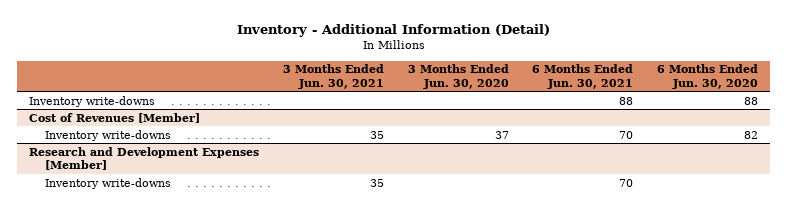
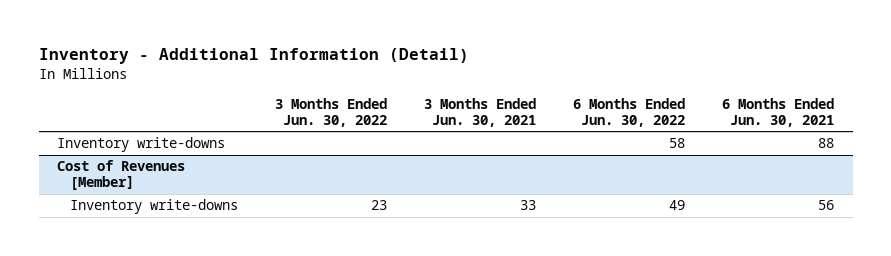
[407,64,509,89] 3 Months Ended Jun. 30, 2020 -> none
[656,64,758,89] 6 Months Ended Jun. 30, 2020 -> none
none -> [274,97,387,127] 3 Months Ended Jun. 30, 2022
none -> [573,97,686,127] 6 Months Ended Jun. 30, 2022
[29,146,260,171] Research and Development Expenses [Member] -> none
[44,177,171,189] Inventory write-downs -> none
[369,130,384,139] 35 -> [520,200,537,211] 33
[619,130,634,139] 70 -> [818,200,835,211] 56

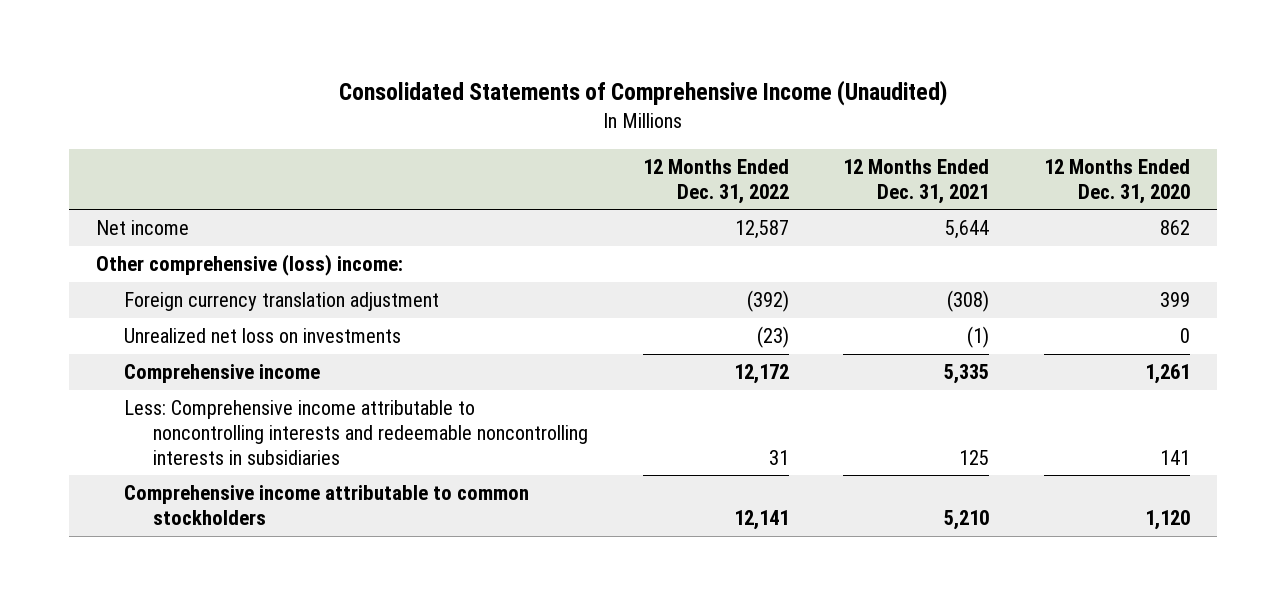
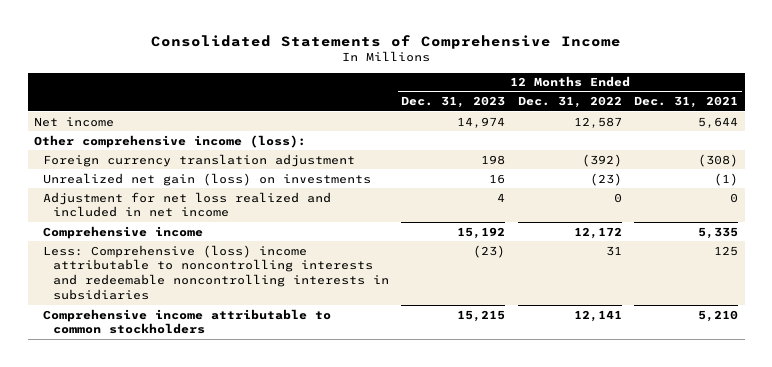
[339,80,948,107] Consolidated Statements of Comprehensive Income (Unaudited) -> [151,34,622,49] Consolidated Statements of Comprehensive Income
[1044,158,1191,204] 12 Months Ended Dec. 31, 2020 -> none
none -> [401,96,506,109] Dec. 31, 2023
[95,254,403,277] Other comprehensive (loss) income: -> [33,134,306,148] Other comprehensive income (loss):
[124,328,402,344] Unrealized net loss on investments -> [43,172,372,186] Unrealized net gain (loss) on investments
none -> [43,191,332,218] Adjustment for net loss realized and included in net income
[124,400,588,465] Less: Comprehensive income attributable to noncontrolling interests and redeemable noncontrolling interests in subsidiaries -> [43,244,389,301] Less: Comprehensive (loss) income attributable to noncontrolling interests and redeemable noncontrolling interests in subsidiaries

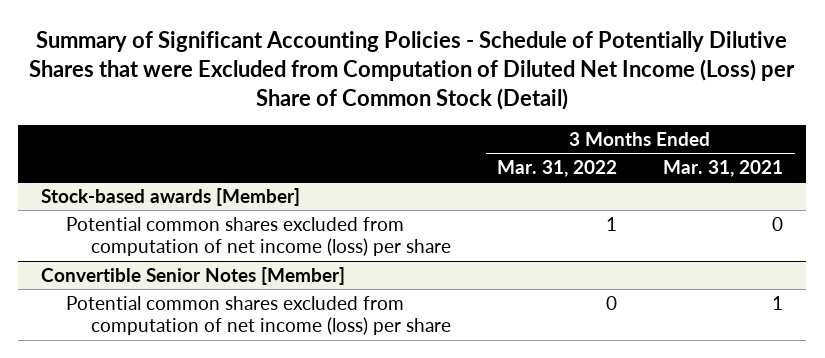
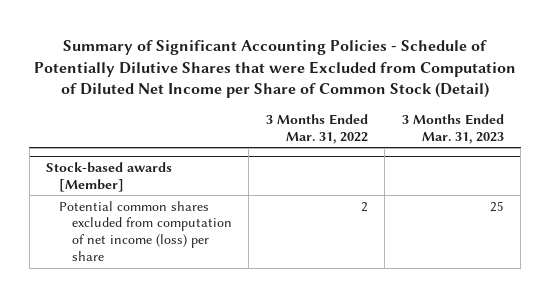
[29,30,796,111] Summary of Significant Accounting Policies - Schedule of Potentially Dilutive Shares that were Excluded from Computation of Diluted Net Income (Loss) per Share of Common Stock (Detail) -> [34,39,517,99] Summary of Significant Accounting Policies - Schedule of Potentially Dilutive Shares that were Excluded from Computation of Diluted Net Income per Share of Common Stock (Detail)
[663,160,784,178] Mar. 31, 2021 -> none
none -> [401,113,504,144] 3 Months Ended Mar. 31, 2023
[41,266,346,285] Convertible Senior Notes [Member] -> none
[66,295,452,336] Potential common shares excluded from computation of net income (loss) per share -> none
[606,216,618,231] 1 -> [360,201,368,212] 2

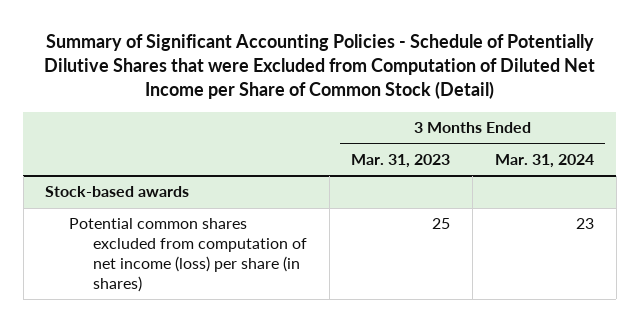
[265,113,368,144] 3 Months Ended Mar. 31, 2022 -> none
none -> [494,154,594,169] Mar. 31, 2024
[46,162,173,192] Stock-based awards [Member] -> [45,186,190,198] Stock-based awards
[59,200,232,262] Potential common shares excluded from computation of net income (loss) per share -> [69,218,307,292] Potential common shares excluded from computation of net income (loss) per share (in shares)

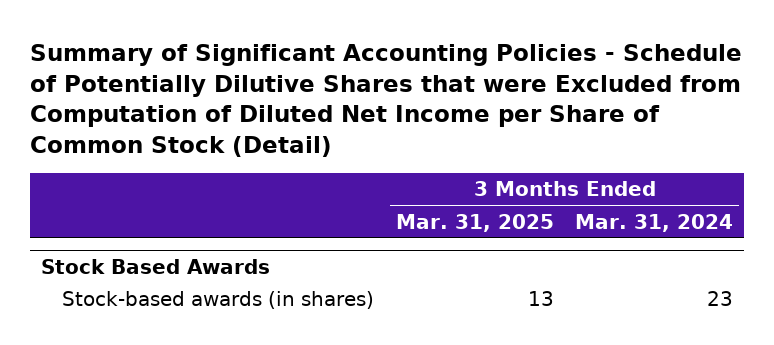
[351,154,451,169] Mar. 31, 2023 -> none
none -> [395,213,554,232] Mar. 31, 2025
[45,186,190,198] Stock-based awards -> [40,259,270,275] Stock Based Awards
[69,218,307,292] Potential common shares excluded from computation of net income (loss) per share (in shares) -> [62,291,375,310] Stock-based awards (in shares)

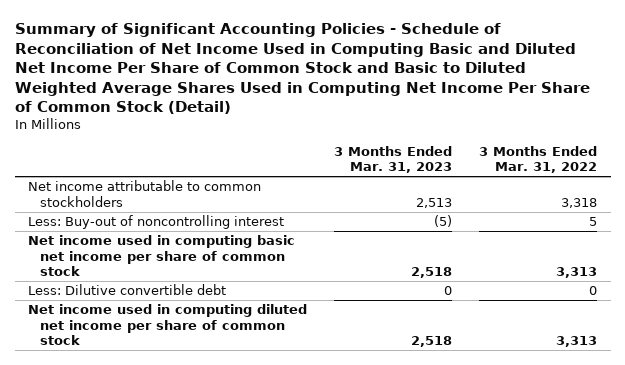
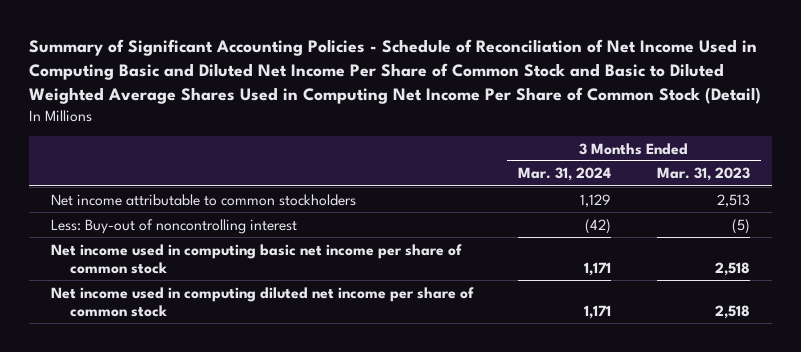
[479,145,598,174] 3 Months Ended Mar. 31, 2022 -> none
none -> [518,167,612,182] Mar. 31, 2024
[28,284,227,296] Less: Dilutive convertible debt -> none

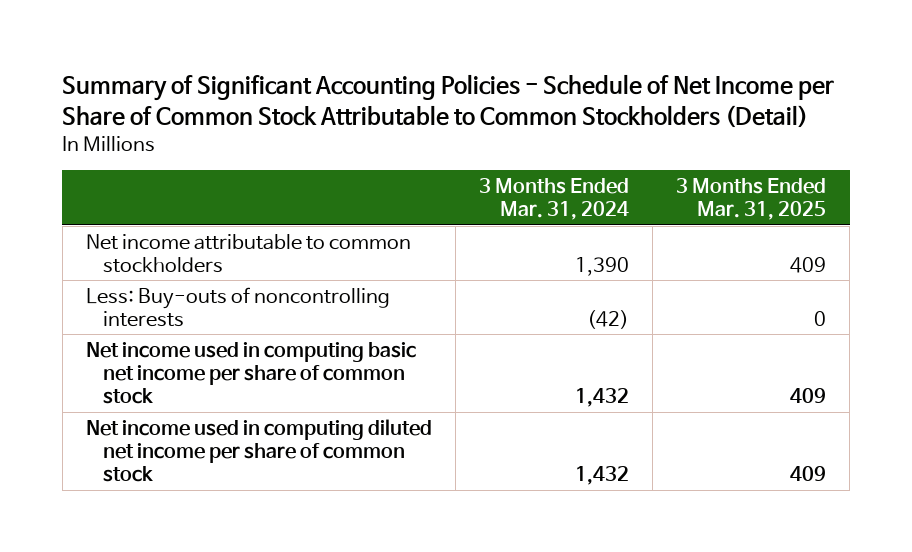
[28,39,761,105] Summary of Significant Accounting Policies - Schedule of Reconciliation of Net Income Used in Computing Basic and Diluted Net Income Per Share of Common Stock and Basic to Diluted Weighted Average Shares Used in Computing Net Income Per Share of Common Stock (Detail) -> [62,73,835,128] Summary of Significant Accounting Policies - Schedule of Net Income per Share of Common Stock Attributable to Common Stockholders (Detail)
[656,167,750,182] Mar. 31, 2023 -> none
none -> [676,178,827,221] 3 Months Ended Mar. 31, 2025
[580,193,612,207] 1,129 -> [574,257,629,277] 1,390
[51,218,298,234] Less: Buy-out of noncontrolling interest -> [85,286,390,328] Less: Buy-outs of noncontrolling interests
[584,262,612,277] 1,171 -> [574,388,629,408] 1,432
[584,305,612,320] 1,171 -> [574,466,629,486] 1,432

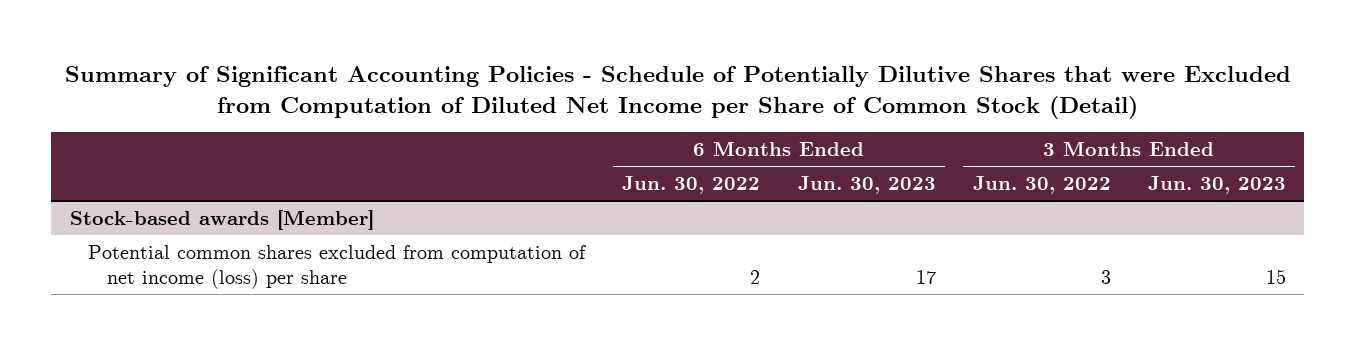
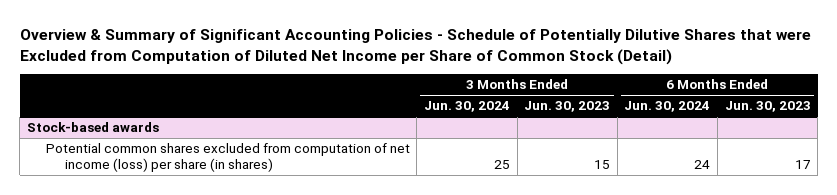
[64,65,1291,119] Summary of Significant Accounting Policies - Schedule of Potentially Dilutive Shares that were Excluded from Computation of Diluted Net Income per Share of Common Stock (Detail) -> [19,29,811,65] Overview & Summary of Significant Accounting Policies - Schedule of Potentially Dilutive Shares that were Excluded from Computation of Diluted Net Income per Share of Common Stock (Detail)
[622,176,761,195] Jun. 30, 2022 -> none
[972,176,1111,195] Jun. 30, 2022 -> none
none -> [423,101,510,113] Jun. 30, 2024
none -> [624,101,711,113] Jun. 30, 2024
[69,209,374,230] Stock-based awards [Member] -> [26,122,159,133] Stock-based awards
[88,244,588,289] Potential common shares excluded from computation of net income (loss) per share -> [45,143,410,172] Potential common shares excluded from computation of net income (loss) per share (in shares)

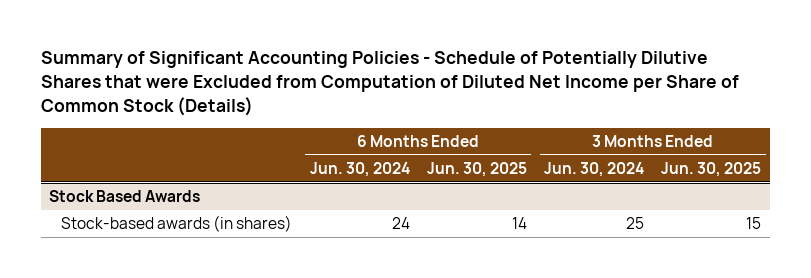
[19,29,811,65] Overview & Summary of Significant Accounting Policies - Schedule of Potentially Dilutive Shares that were Excluded from Computation of Diluted Net Income per Share of Common Stock (Detail) -> [40,51,739,117] Summary of Significant Accounting Policies - Schedule of Potentially Dilutive Shares that were Excluded from Computation of Diluted Net Income per Share of Common Stock (Details)
[524,101,611,113] Jun. 30, 2023 -> none
[724,101,811,113] Jun. 30, 2023 -> none
none -> [426,162,527,178] Jun. 30, 2025
none -> [661,162,762,178] Jun. 30, 2025
[26,122,159,133] Stock-based awards -> [49,190,201,203] Stock Based Awards
[45,143,410,172] Potential common shares excluded from computation of net income (loss) per share (in shares) -> [61,215,293,233] Stock-based awards (in shares)

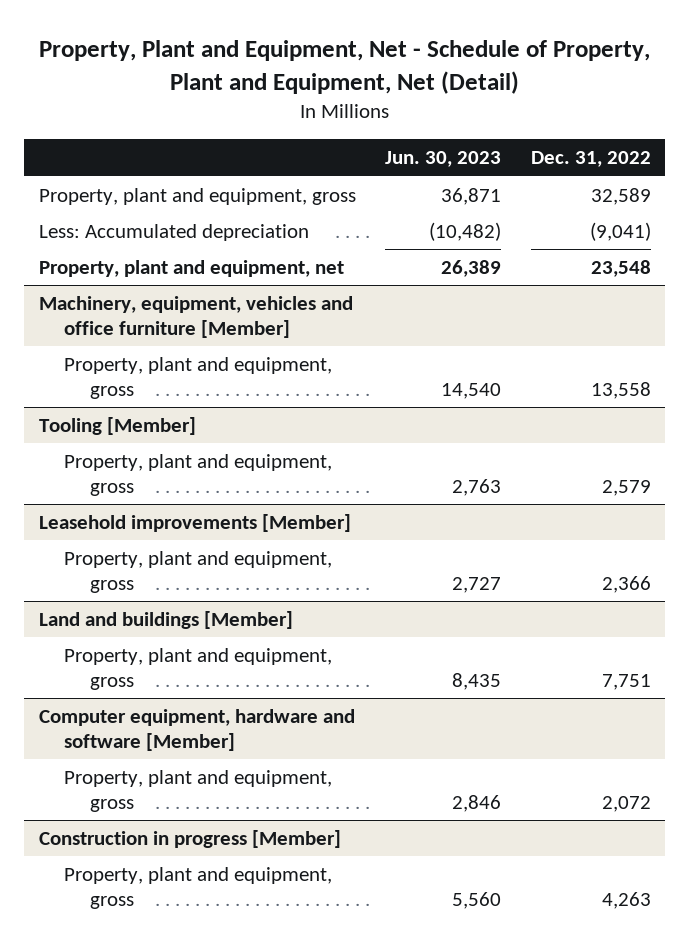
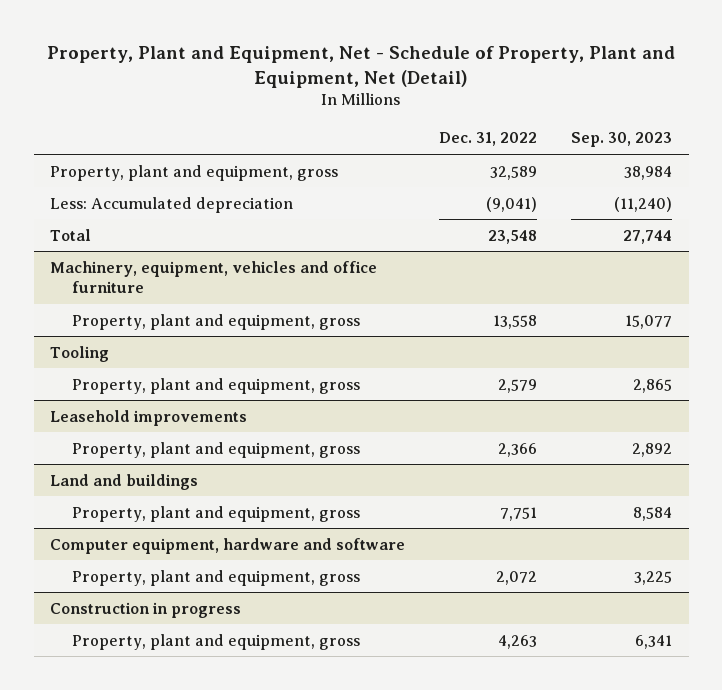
[385,151,502,168] Jun. 30, 2023 -> none
none -> [570,132,672,148] Sep. 30, 2023
[38,259,344,277] Property, plant and equipment, net -> [50,228,92,241] Total
[38,295,353,339] Machinery, equipment, vehicles and office furniture [Member] -> [50,260,378,293] Machinery, equipment, vehicles and office furniture
[38,416,196,435] Tooling [Member] -> [50,345,110,362] Tooling
[38,513,351,532] Leasehold improvements [Member] -> [50,409,248,426] Leasehold improvements
[38,610,293,629] Land and buildings [Member] -> [50,473,199,490] Land and buildings
[38,708,355,752] Computer equipment, hardware and software [Member] -> [50,537,406,554] Computer equipment, hardware and software
[38,829,341,848] Construction in progress [Member] -> [50,601,242,618] Construction in progress

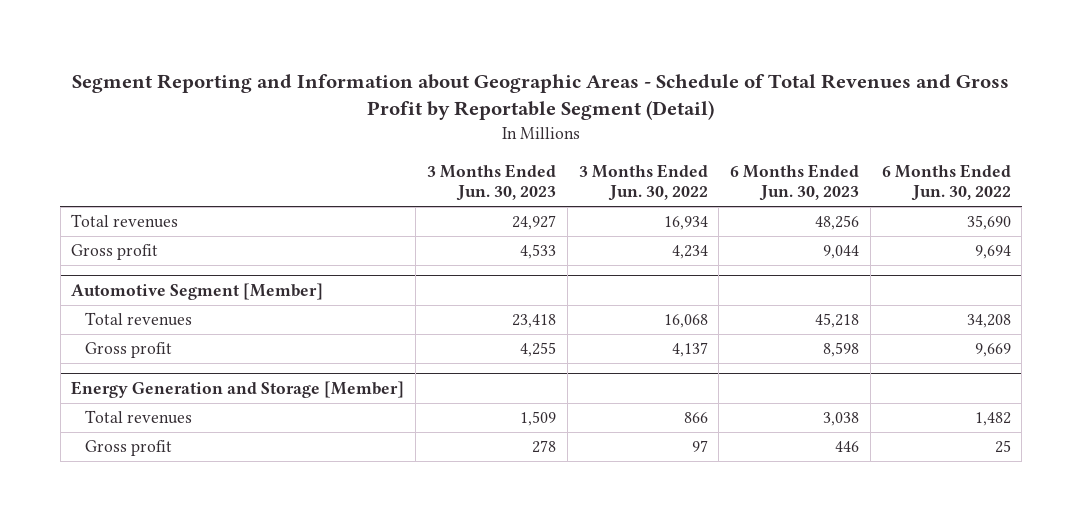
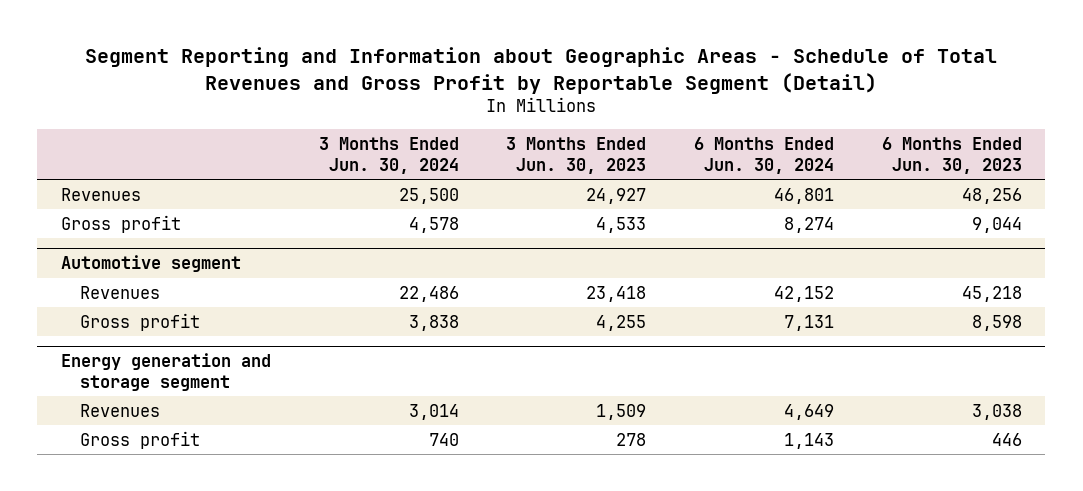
[578,163,708,202] 3 Months Ended Jun. 30, 2022 -> none
[881,163,1011,202] 6 Months Ended Jun. 30, 2022 -> none
none -> [318,136,459,174] 3 Months Ended Jun. 30, 2024
none -> [693,136,834,174] 6 Months Ended Jun. 30, 2024
[71,214,179,229] Total revenues -> [61,187,142,201] Revenues
[71,282,324,300] Automotive Segment [Member] -> [61,255,242,273] Automotive segment
[84,312,192,327] Total revenues -> [80,285,161,299] Revenues
[71,380,405,398] Energy Generation and Storage [Member] -> [61,353,272,392] Energy generation and storage segment
[84,410,192,425] Total revenues -> [80,403,161,417] Revenues

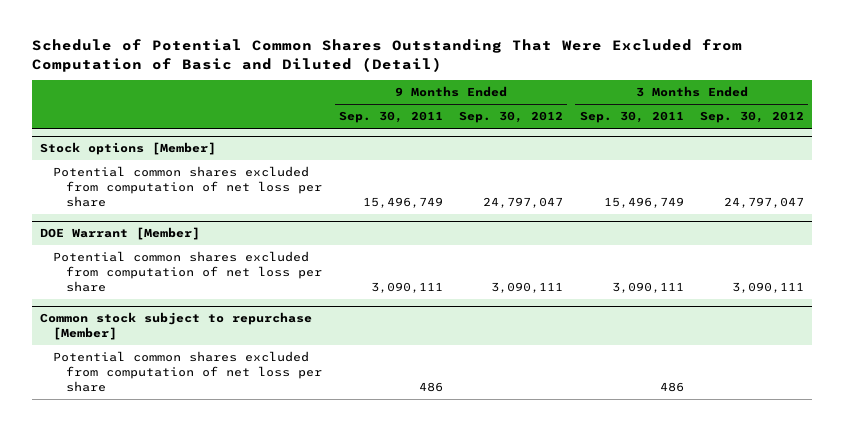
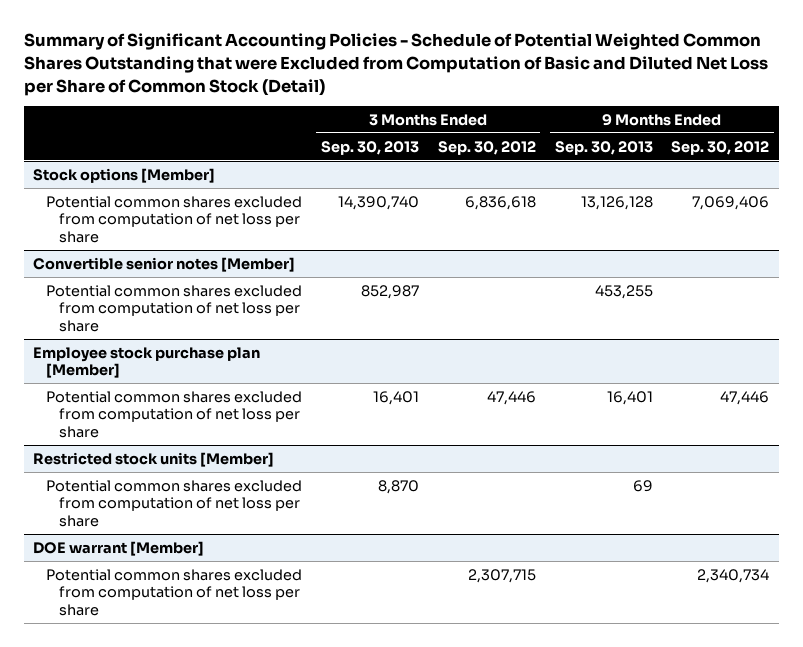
[32,39,743,72] Schedule of Potential Common Shares Outstanding That Were Excluded from Computation of Basic and Diluted (Detail) -> [23,33,768,96] Summary of Significant Accounting Policies - Schedule of Potential Weighted Common Shares Outstanding that were Excluded from Computation of Basic and Diluted Net Loss per Share of Common Stock (Detail)
[338,111,443,124] Sep. 30, 2011 -> none
[579,111,684,124] Sep. 30, 2011 -> none
none -> [320,140,419,155] Sep. 30, 2013
none -> [554,140,653,155] Sep. 30, 2013
[40,227,201,241] DOE Warrant [Member] -> none
[53,251,323,292] Potential common shares excluded from computation of net loss per share -> none
[40,312,313,341] Common stock subject to repurchase [Member] -> none
[483,196,564,208] 24,797,047 -> [692,195,770,210] 7,069,406
[723,196,804,208] 24,797,047 -> [464,195,536,210] 6,836,618
none -> [33,256,296,272] Convertible senior notes [Member]
none -> [33,346,261,379] Employee stock purchase plan [Member]
none -> [45,390,302,439] Potential common shares excluded from computation of net loss per share
none -> [33,451,275,467] Restricted stock units [Member]
none -> [45,479,302,528] Potential common shares excluded from computation of net loss per share
none -> [33,540,205,556] DOE warrant [Member]
none -> [45,568,302,617] Potential common shares excluded from computation of net loss per share

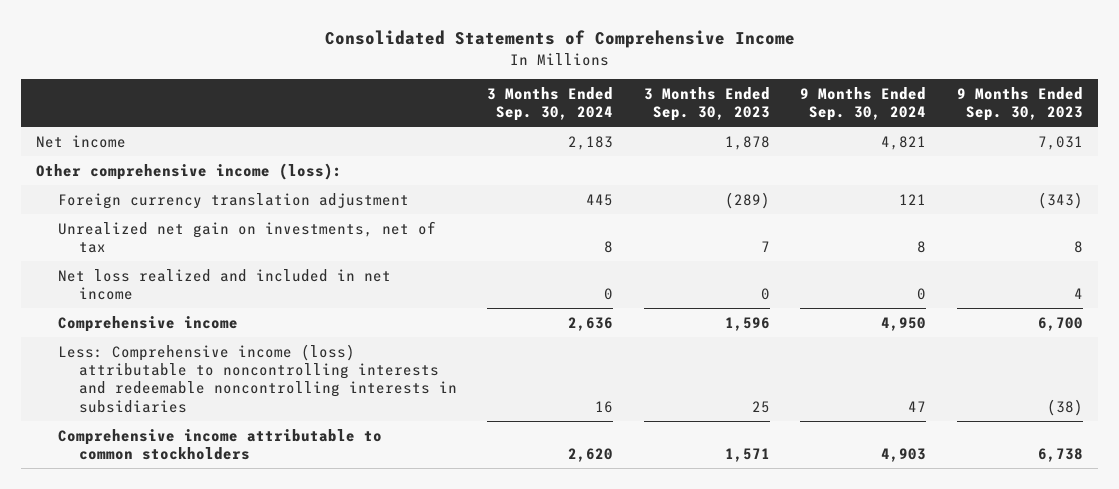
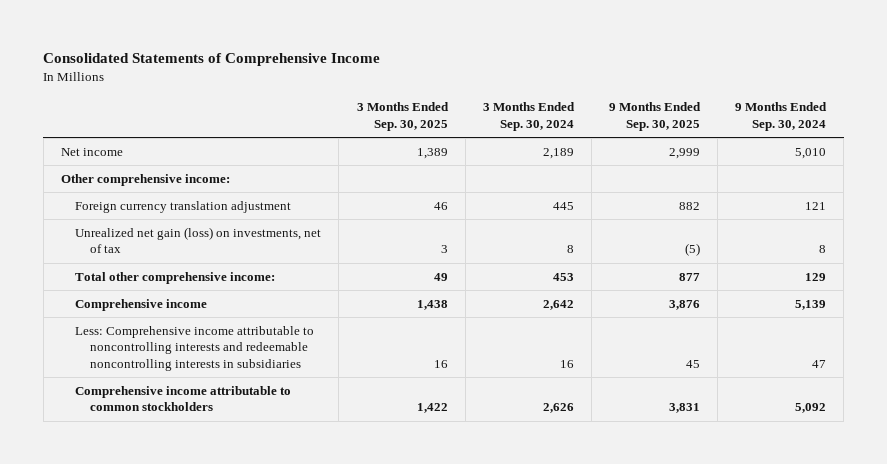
[643,87,770,122] 3 Months Ended Sep. 30, 2023 -> none
[956,87,1083,122] 9 Months Ended Sep. 30, 2023 -> none
none -> [356,102,449,132] 3 Months Ended Sep. 30, 2025
none -> [608,102,701,132] 9 Months Ended Sep. 30, 2025
[568,135,614,150] 2,183 -> [542,147,574,159] 2,189
[881,135,927,150] 4,821 -> [795,147,827,159] 5,010
[36,162,343,180] Other comprehensive income (loss): -> [60,173,230,186] Other comprehensive income:
[57,268,391,300] Net loss realized and included in net income -> none
[57,220,436,253] Unrealized net gain on investments, net of tax -> [75,226,322,254] Unrealized net gain (loss) on investments, net of tax
none -> [75,271,276,284] Total other comprehensive income:
[568,316,614,331] 2,636 -> [542,299,574,310] 2,642
[881,316,927,331] 4,950 -> [795,299,827,310] 5,139
[57,343,457,413] Less: Comprehensive income (loss) attributable to noncontrolling interests and redeemable noncontrolling interests in subsidiaries -> [75,325,315,372] Less: Comprehensive income attributable to noncontrolling interests and redeemable noncontrolling interests in subsidiaries
[568,447,614,462] 2,620 -> [542,403,574,414] 2,626
[881,447,927,462] 4,903 -> [795,403,827,414] 5,092

